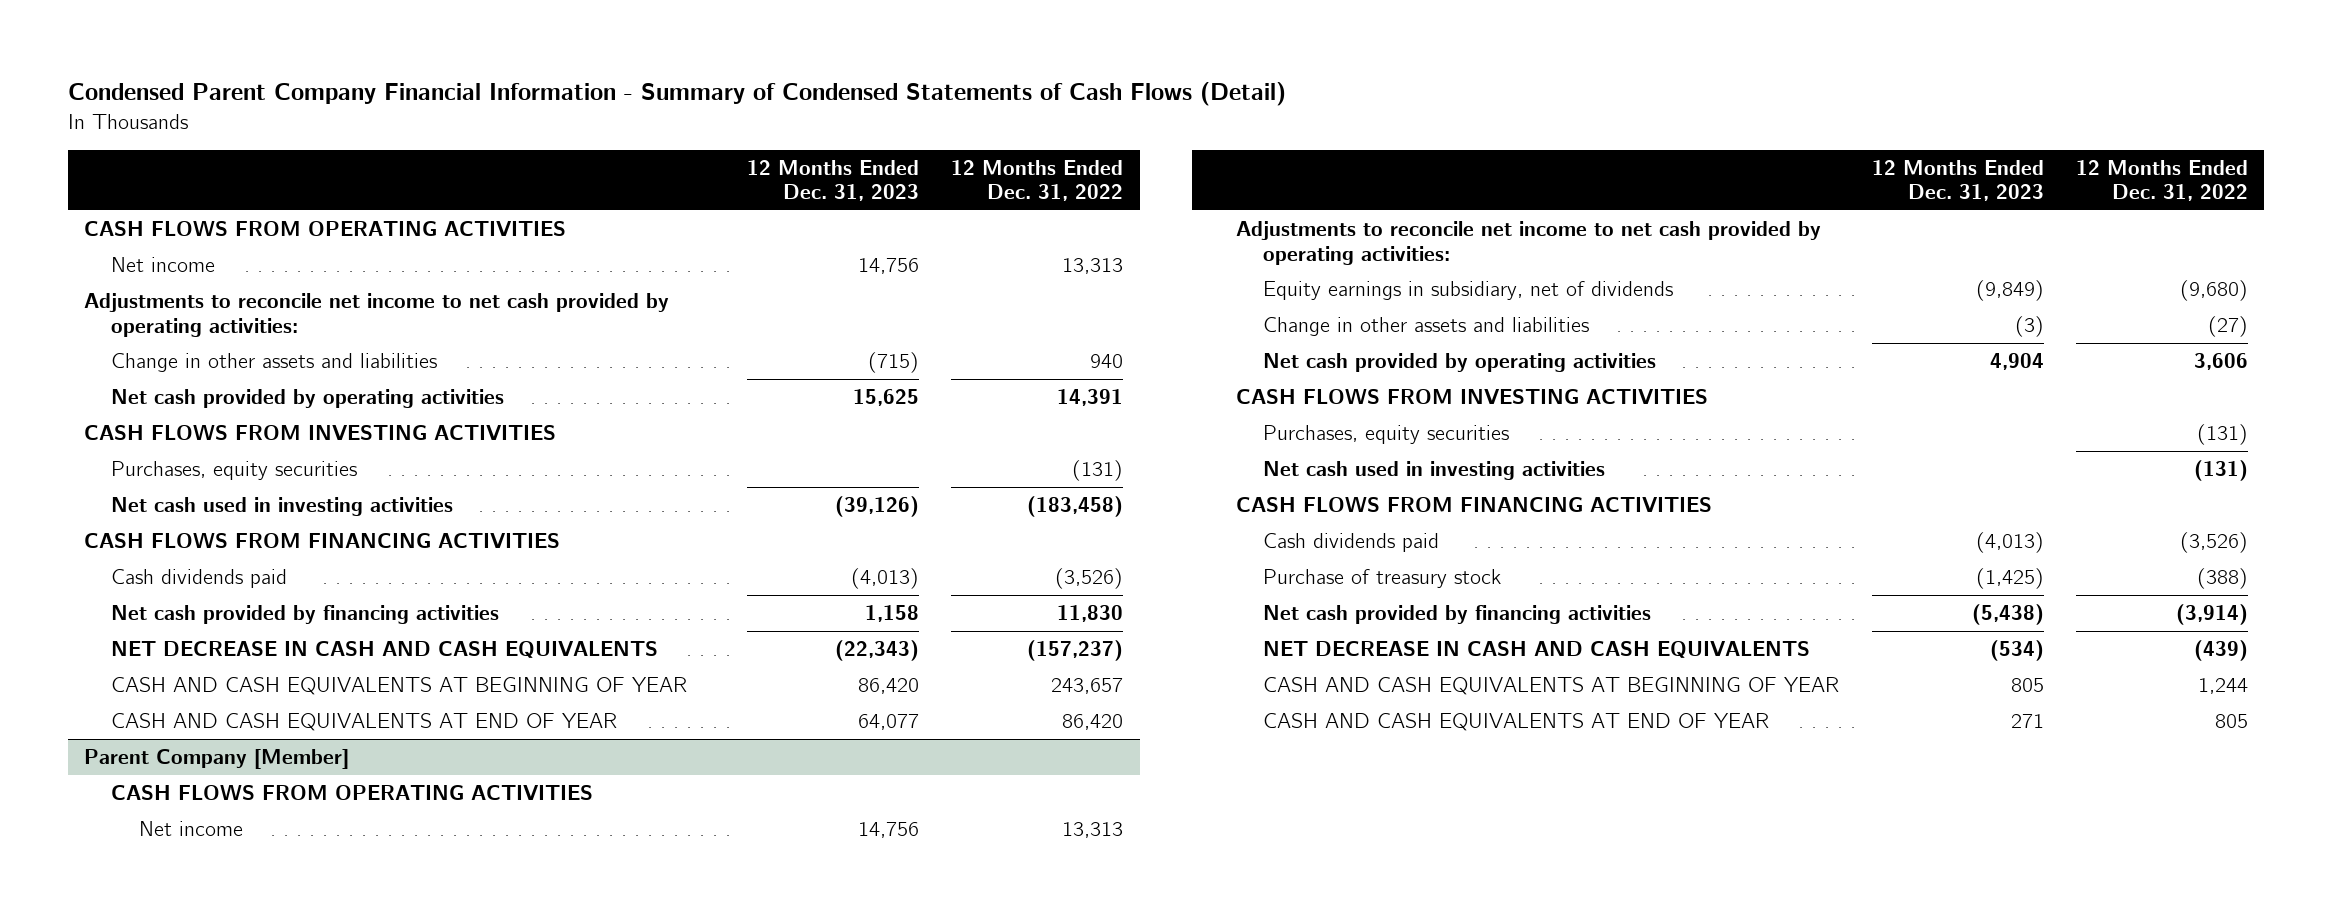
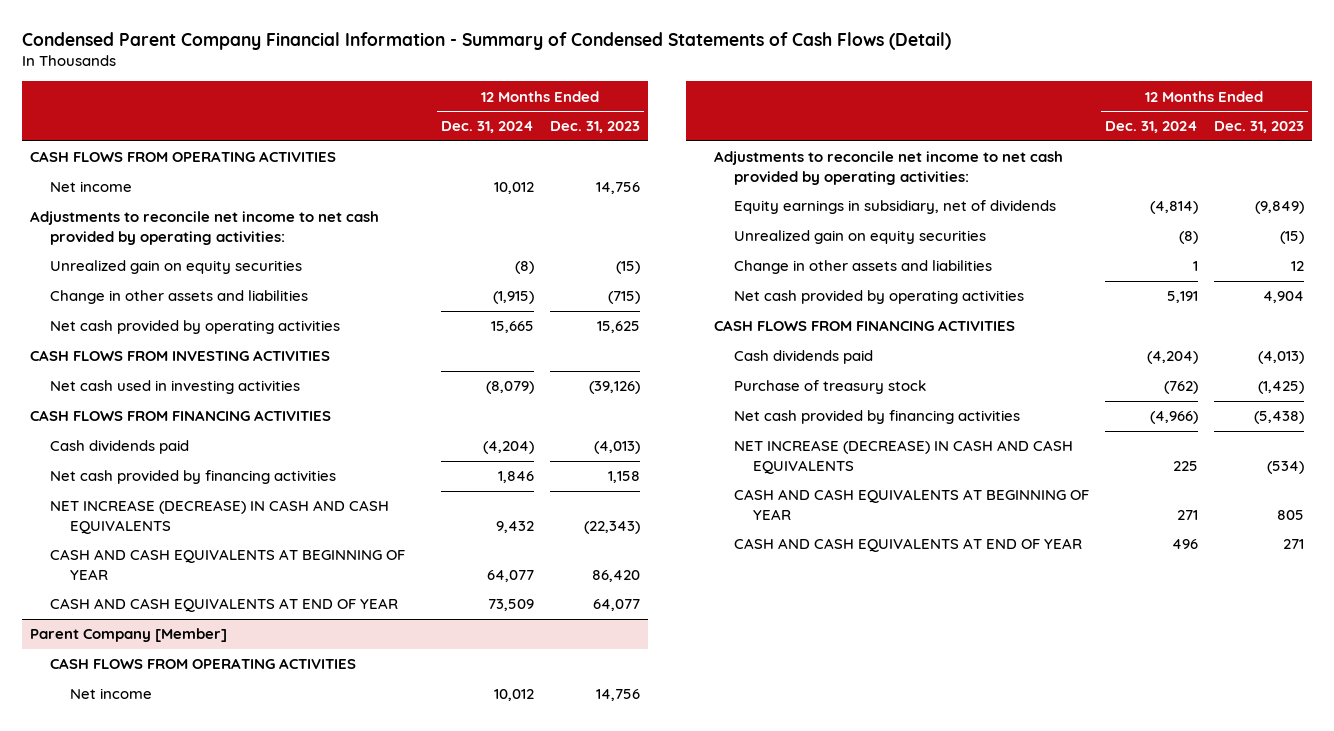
[951,159,1124,202] 12 Months Ended Dec. 31, 2022 -> none
none -> [440,121,534,134] Dec. 31, 2024
none -> [49,260,302,275] Unrealized gain on equity securities
[111,461,358,481] Purchases, equity securities -> none
[111,641,659,659] NET DECREASE IN CASH AND CASH EQUIVALENTS -> [49,500,389,534] NET INCREASE (DECREASE) IN CASH AND CASH EQUIVALENTS
none -> [733,230,986,245] Unrealized gain on equity securities
[2014,316,2044,338] (3) -> [1291,261,1305,272] 12
[1235,389,1708,405] CASH FLOWS FROM INVESTING ACTIVITIES -> none
[1263,425,1510,445] Purchases, equity securities -> none
[1263,461,1606,481] Net cash used in investing activities -> none
[1263,641,1811,659] NET DECREASE IN CASH AND CASH EQUIVALENTS -> [733,440,1073,474] NET INCREASE (DECREASE) IN CASH AND CASH EQUIVALENTS

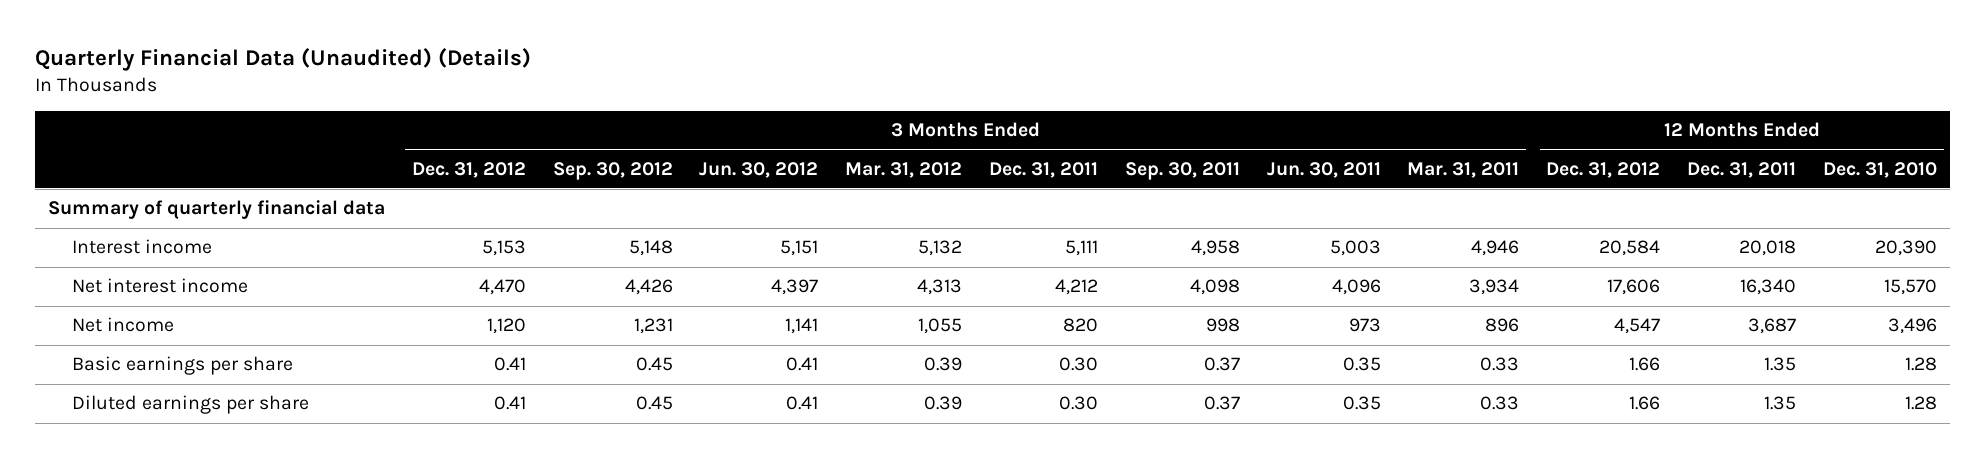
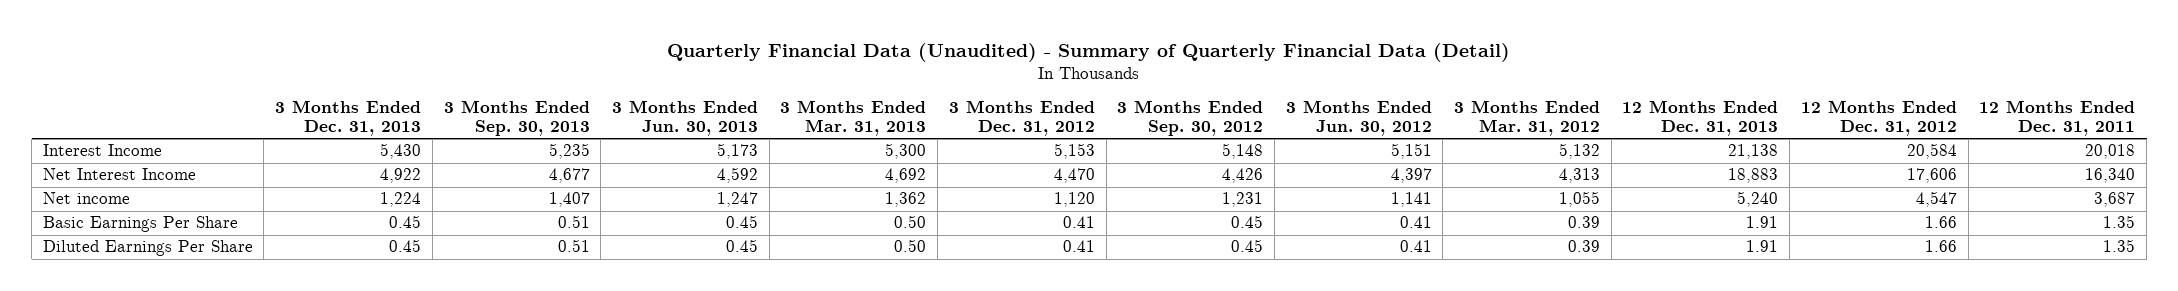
[34,47,531,71] Quarterly Financial Data (Unaudited) (Details) -> [667,42,1511,62] Quarterly Financial Data (Unaudited) - Summary of Quarterly Financial Data (Detail)
[989,161,1099,178] Dec. 31, 2011 -> none
[1124,161,1240,180] Sep. 30, 2011 -> none
[1266,161,1381,178] Jun. 30, 2011 -> none
[1407,161,1520,178] Mar. 31, 2011 -> none
[1822,161,1937,178] Dec. 31, 2010 -> none
none -> [275,99,422,137] 3 Months Ended Dec. 31, 2013
none -> [443,99,590,137] 3 Months Ended Sep. 30, 2013
none -> [611,99,758,137] 3 Months Ended Jun. 30, 2013
none -> [780,99,927,137] 3 Months Ended Mar. 31, 2013
none -> [1622,99,1779,137] 12 Months Ended Dec. 31, 2013
[47,200,385,220] Summary of quarterly financial data -> none
[72,239,213,255] Interest income -> [42,144,162,157] Interest Income
[72,278,249,294] Net interest income -> [42,168,196,181] Net Interest Income
[72,356,294,376] Basic earnings per share -> [42,216,238,233] Basic Earnings Per Share
[72,395,310,415] Diluted earnings per share -> [42,240,253,257] Diluted Earnings Per Share

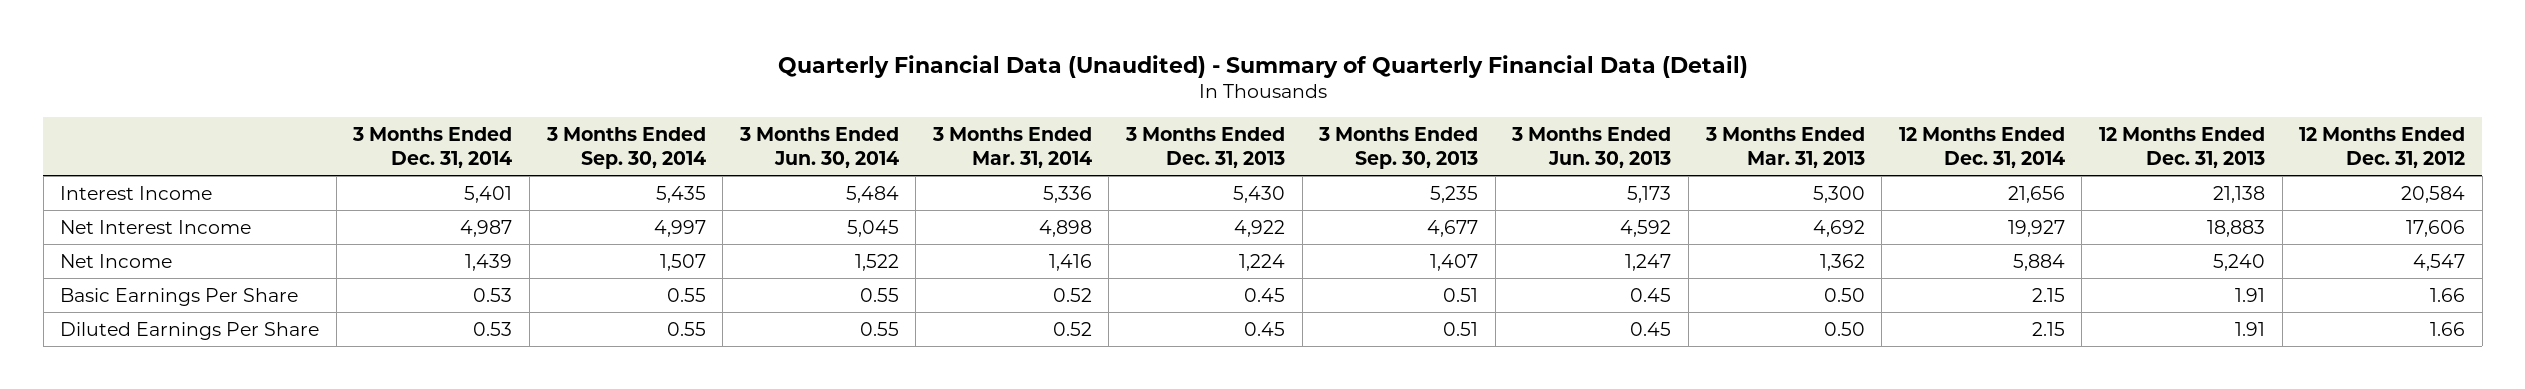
[948,99,1095,137] 3 Months Ended Dec. 31, 2012 -> none
[1117,99,1264,137] 3 Months Ended Sep. 30, 2012 -> none
[1285,99,1432,137] 3 Months Ended Jun. 30, 2012 -> none
[1454,99,1601,137] 3 Months Ended Mar. 31, 2012 -> none
[1979,99,2136,137] 12 Months Ended Dec. 31, 2011 -> none
none -> [352,126,513,168] 3 Months Ended Dec. 31, 2014
none -> [545,126,706,169] 3 Months Ended Sep. 30, 2014
none -> [738,126,899,168] 3 Months Ended Jun. 30, 2014
none -> [931,126,1092,168] 3 Months Ended Mar. 31, 2014
none -> [1898,126,2065,168] 12 Months Ended Dec. 31, 2014
[42,192,130,205] Net income -> [60,253,173,268] Net Income

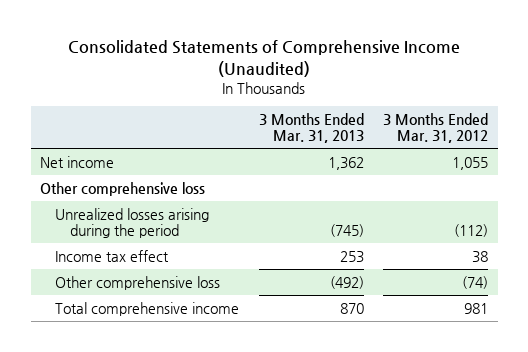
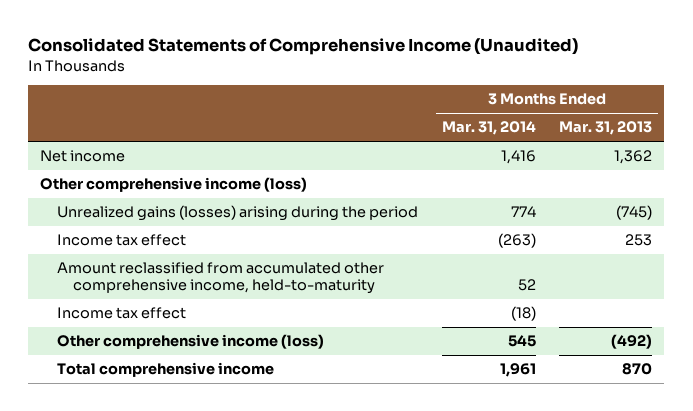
[382,113,488,144] 3 Months Ended Mar. 31, 2012 -> none
none -> [441,121,536,136] Mar. 31, 2014
[40,181,206,196] Other comprehensive loss -> [40,177,308,193] Other comprehensive income (loss)
[55,207,210,238] Unrealized losses arising during the period -> [56,205,418,222] Unrealized gains (losses) arising during the period
none -> [56,262,384,295] Amount reclassified from accumulated other comprehensive income, held-to-maturity
none -> [56,307,186,320] Income tax effect
[55,275,221,290] Other comprehensive loss -> [56,334,324,350] Other comprehensive income (loss)

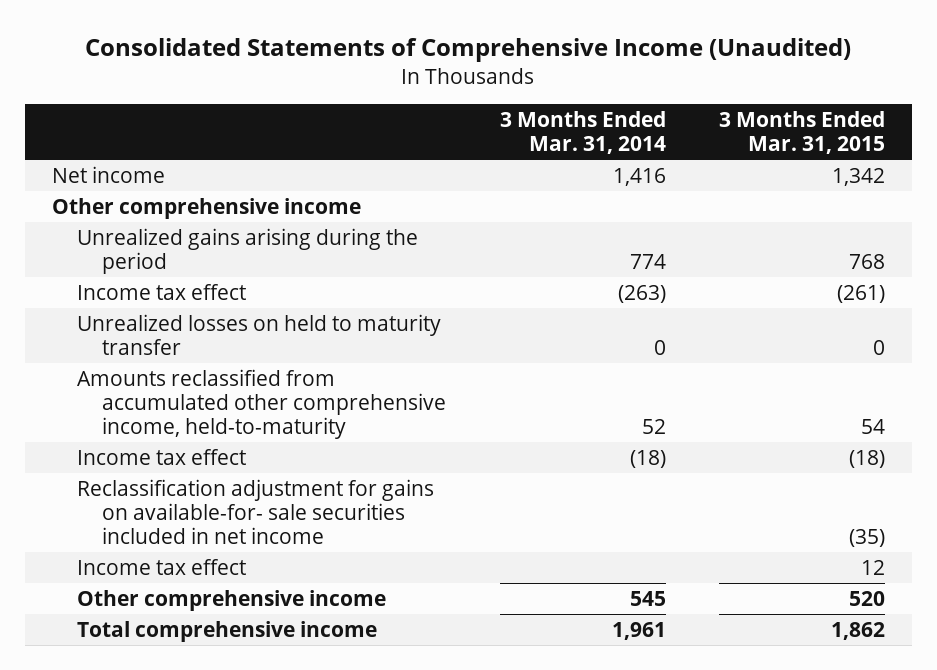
[559,121,653,136] Mar. 31, 2013 -> none
none -> [719,110,886,154] 3 Months Ended Mar. 31, 2015
[40,177,308,193] Other comprehensive income (loss) -> [51,197,361,219] Other comprehensive income
[56,205,418,222] Unrealized gains (losses) arising during the period -> [76,227,418,274] Unrealized gains arising during the period
none -> [76,313,441,355] Unrealized losses on held to maturity transfer
[56,262,384,295] Amount reclassified from accumulated other comprehensive income, held-to-maturity -> [76,368,446,439] Amounts reclassified from accumulated other comprehensive income, held-to-maturity
none -> [76,478,434,544] Reclassification adjustment for gains on available-for- sale securities included in net income
none -> [76,558,246,575] Income tax effect
[56,334,324,350] Other comprehensive income (loss) -> [76,589,386,611] Other comprehensive income

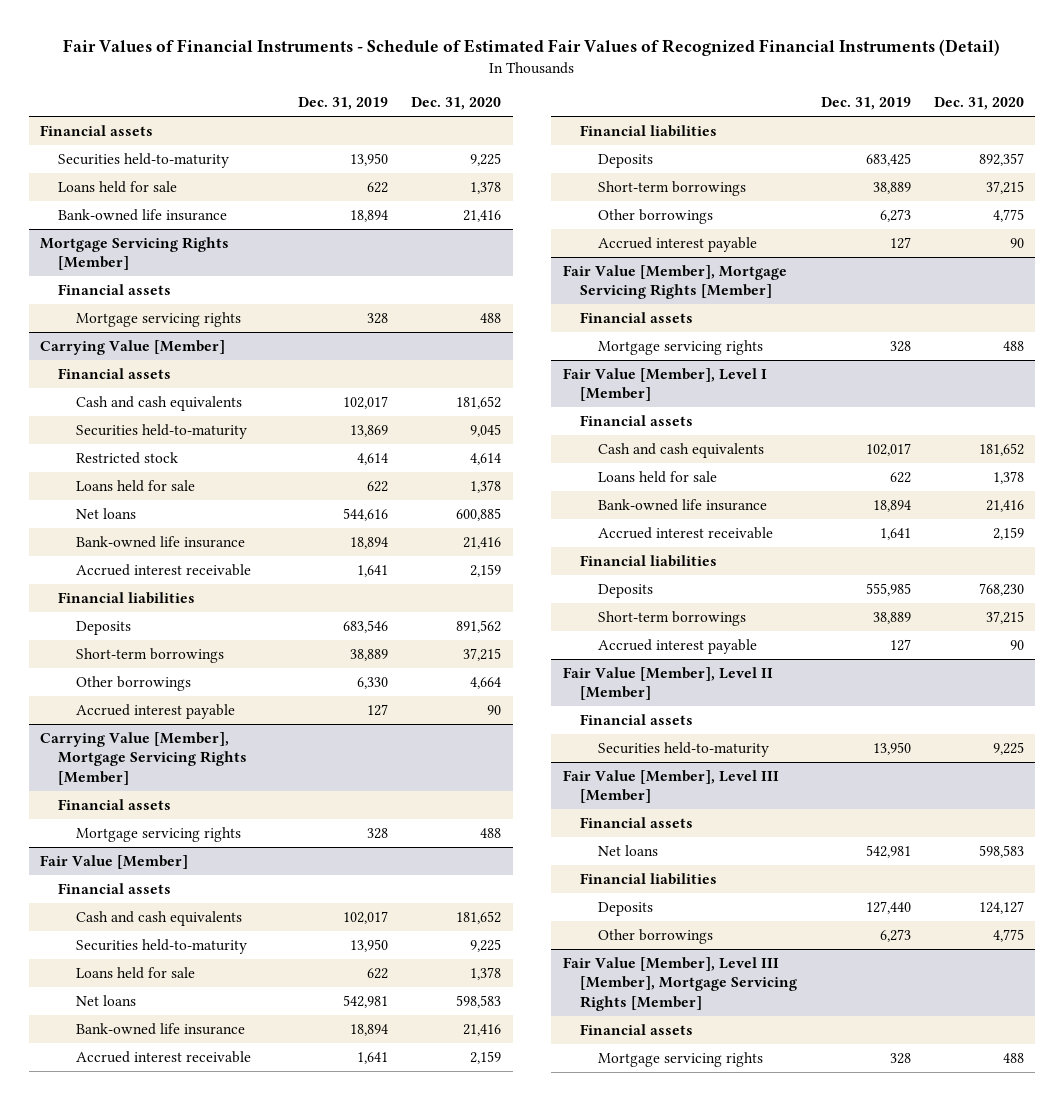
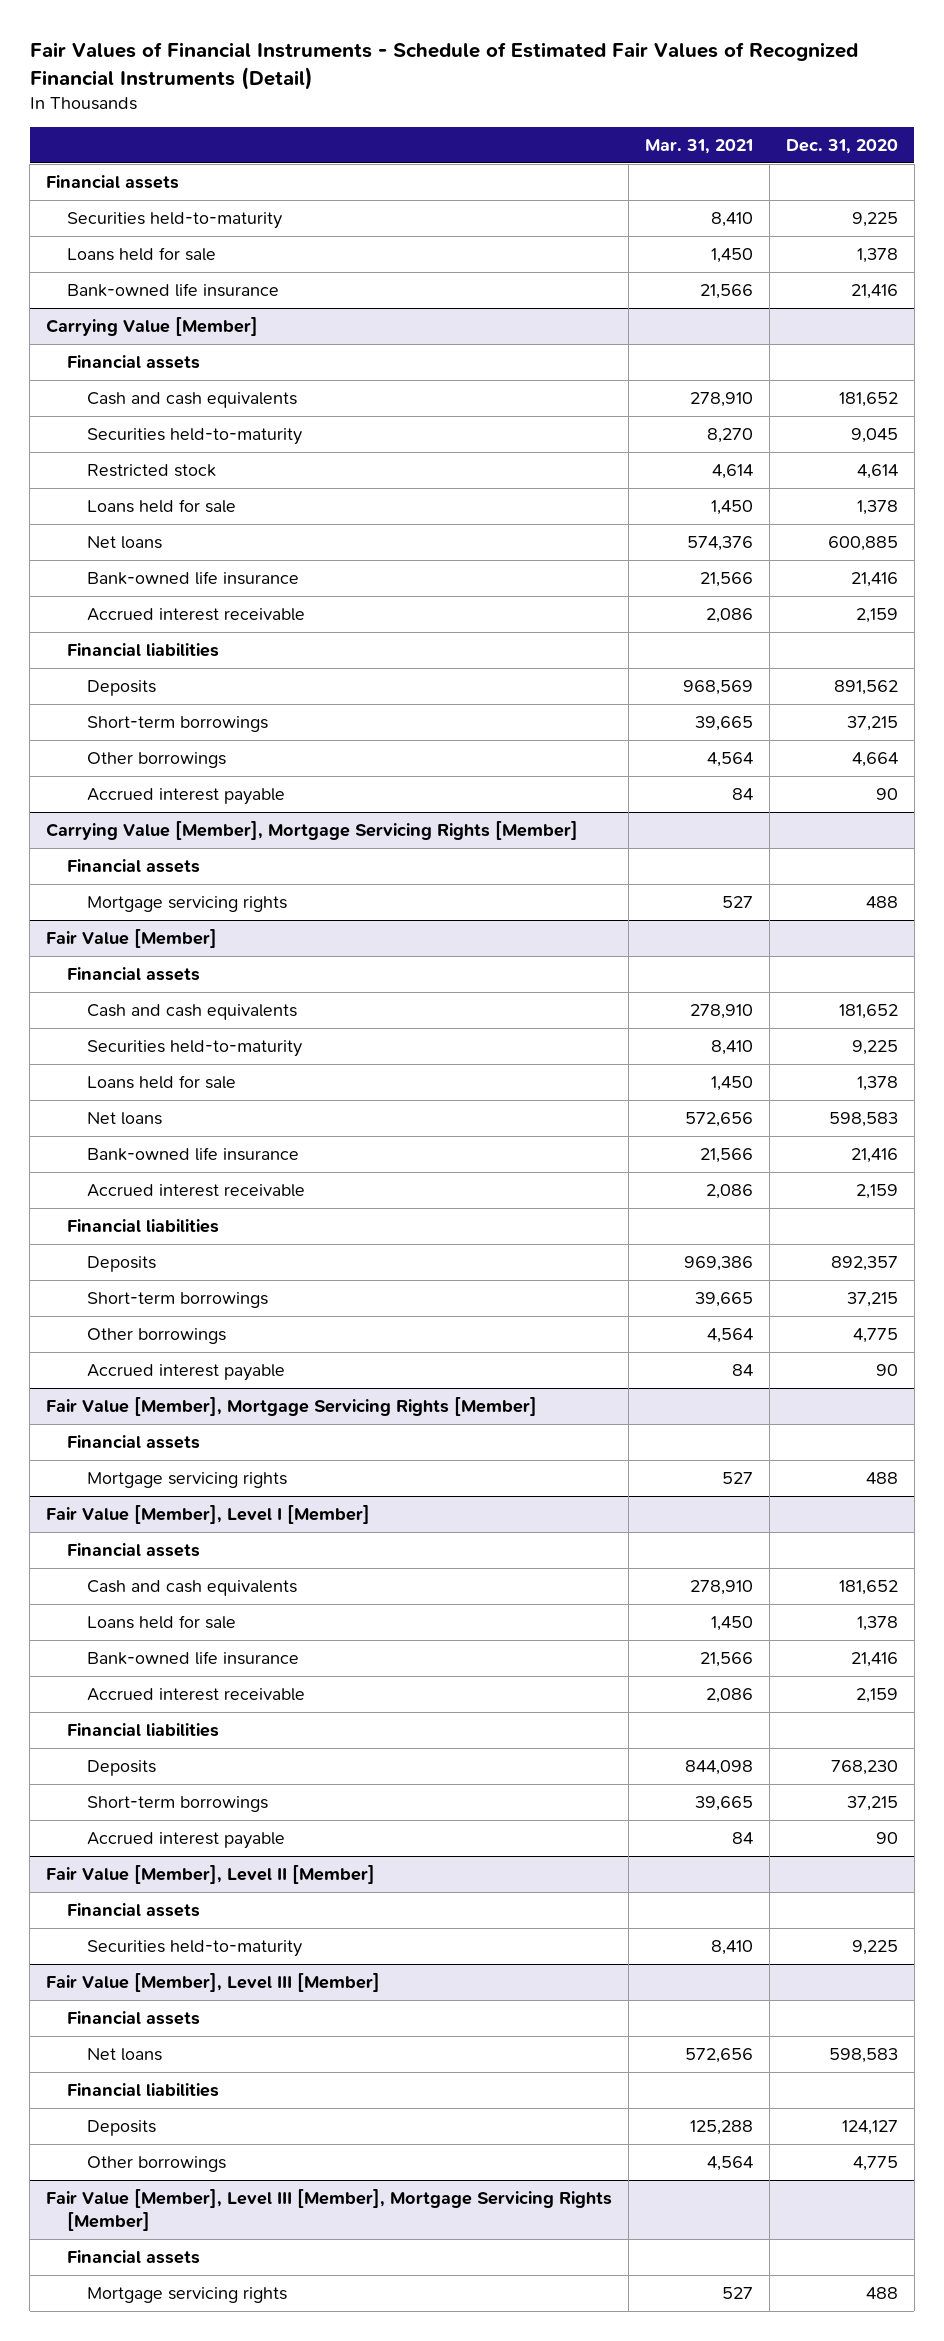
[298,97,389,111] Dec. 31, 2019 -> none
none -> [644,138,753,154] Mar. 31, 2021
[40,236,230,271] Mortgage Servicing Rights [Member] -> none
[58,283,172,295] Financial assets -> none
[75,311,241,327] Mortgage servicing rights -> none

